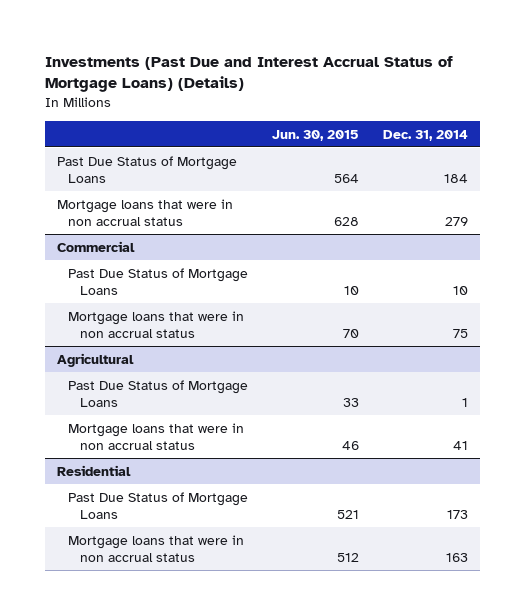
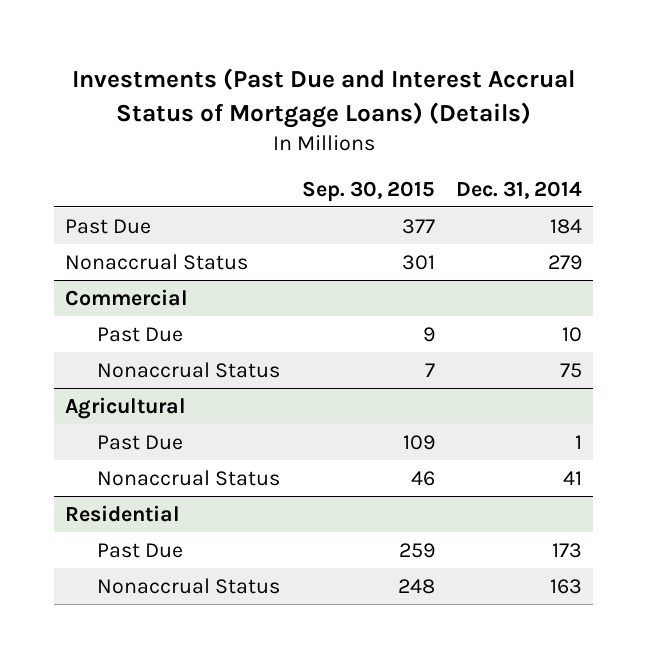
[272,129,360,141] Jun. 30, 2015 -> none
none -> [301,180,435,202] Sep. 30, 2015
[56,155,237,183] Past Due Status of Mortgage Loans -> [65,218,152,234] Past Due
[56,198,233,226] Mortgage loans that were in non accrual status -> [65,253,249,270] Nonaccrual Status
[68,267,249,295] Past Due Status of Mortgage Loans -> [96,326,183,342] Past Due
[68,310,245,338] Mortgage loans that were in non accrual status -> [96,361,280,378] Nonaccrual Status
[68,379,249,407] Past Due Status of Mortgage Loans -> [96,434,183,450] Past Due
[68,422,245,450] Mortgage loans that were in non accrual status -> [96,469,280,486] Nonaccrual Status
[68,491,249,519] Past Due Status of Mortgage Loans -> [96,542,183,558] Past Due
[68,534,245,562] Mortgage loans that were in non accrual status -> [96,577,280,594] Nonaccrual Status

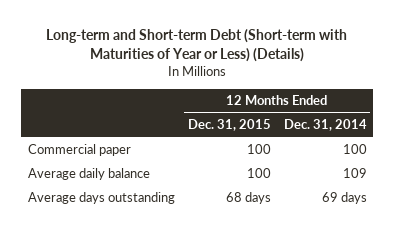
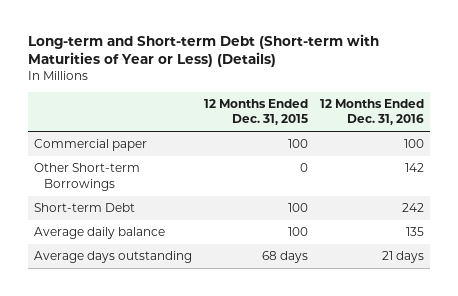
[283,119,367,132] Dec. 31, 2014 -> none
none -> [320,99,425,126] 12 Months Ended Dec. 31, 2016
none -> [33,163,140,191] Other Short-term Borrowings
none -> [33,203,135,213] Short-term Debt

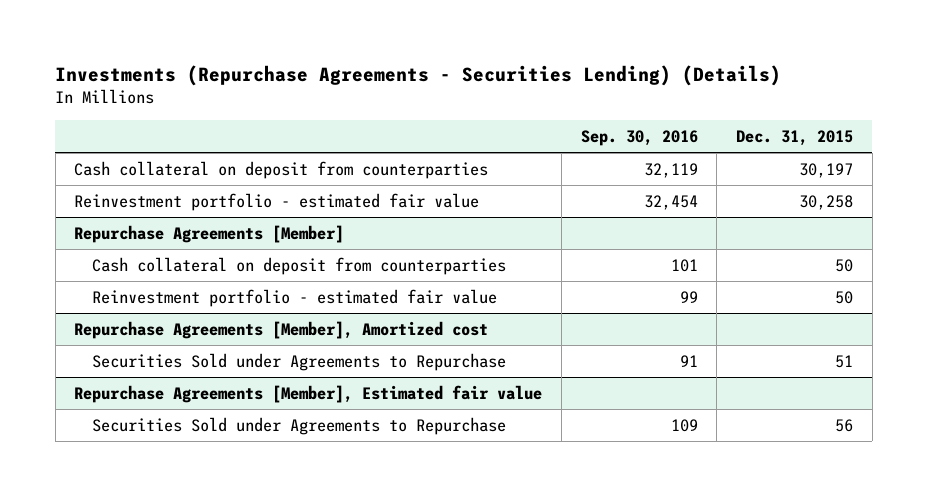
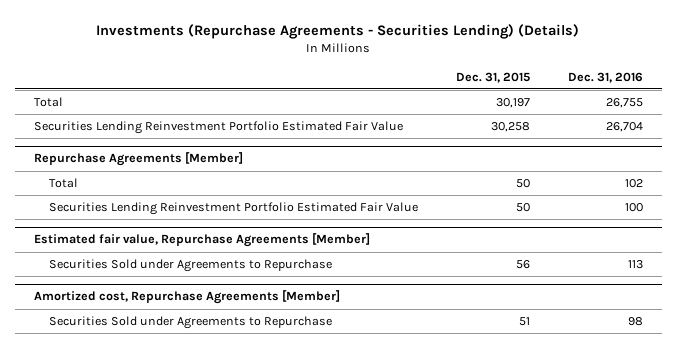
[580,129,698,146] Sep. 30, 2016 -> none
none -> [567,71,643,83] Dec. 31, 2016
[74,160,489,179] Cash collateral on deposit from counterparties -> [33,97,63,108] Total
[74,192,480,211] Reinvestment portfolio - estimated fair value -> [33,121,403,135] Securities Lending Reinvestment Portfolio Estimated Fair Value
[74,320,489,339] Repurchase Agreements [Member], Amortized cost -> none
[92,352,507,371] Securities Sold under Agreements to Repurchase -> none
[92,256,507,275] Cash collateral on deposit from counterparties -> [49,178,79,189] Total
[92,288,498,307] Reinvestment portfolio - estimated fair value -> [49,202,419,216] Securities Lending Reinvestment Portfolio Estimated Fair Value
[74,384,543,403] Repurchase Agreements [Member], Estimated fair value -> [33,233,370,248] Estimated fair value, Repurchase Agreements [Member]
none -> [33,290,340,305] Amortized cost, Repurchase Agreements [Member]
none -> [49,316,333,330] Securities Sold under Agreements to Repurchase

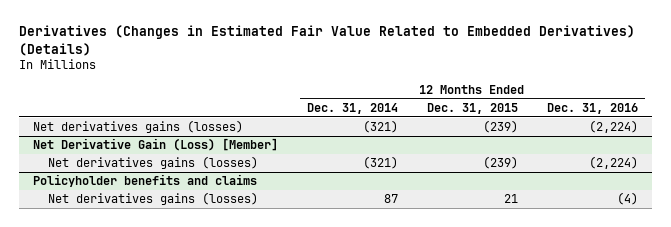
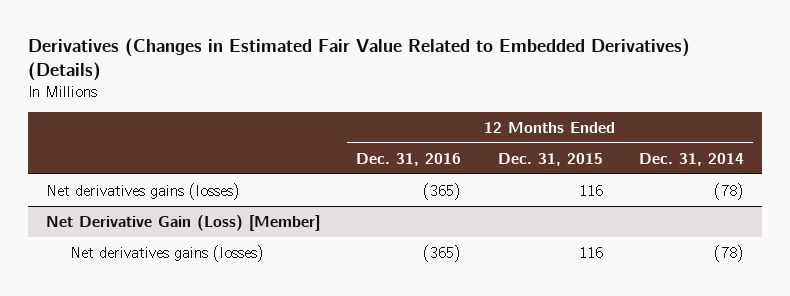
[362,120,398,134] (321) -> [714,182,745,200] (78)
[482,120,518,134] (239) -> [578,184,603,196] 116
[588,120,638,134] (2,224) -> [423,182,462,200] (365)
[33,174,258,188] Policyholder benefits and claims -> none
[48,192,259,206] Net derivatives gains (losses) -> none
[362,156,398,170] (321) -> [714,244,745,262] (78)
[482,156,518,170] (239) -> [578,246,603,258] 116
[588,156,638,170] (2,224) -> [423,244,462,262] (365)

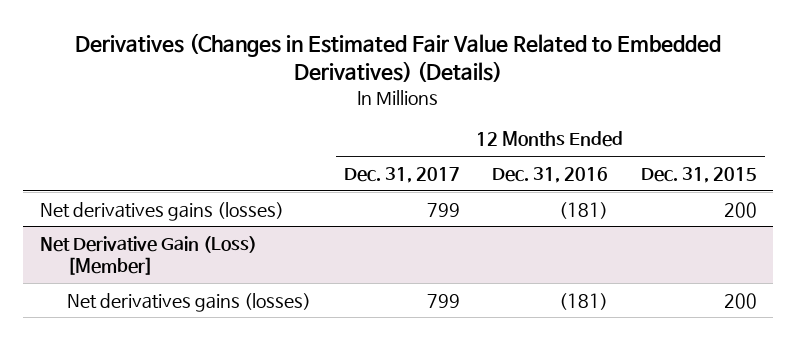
[639,152,745,166] Dec. 31, 2014 -> none
none -> [343,166,460,183] Dec. 31, 2017
[423,182,462,200] (365) -> [559,201,609,219] (181)
[578,184,603,196] 116 -> [723,201,757,218] 200
[423,244,462,262] (365) -> [559,292,609,310] (181)
[578,246,603,258] 116 -> [723,292,757,309] 200

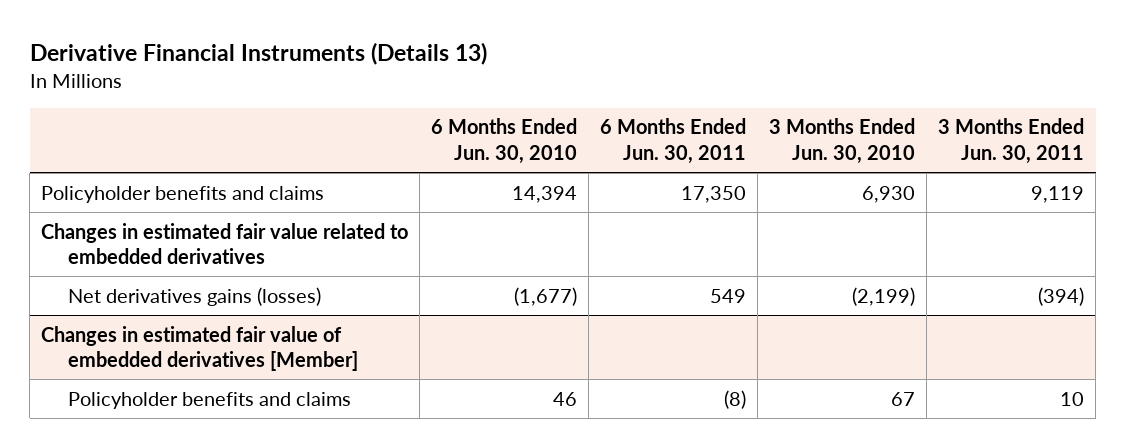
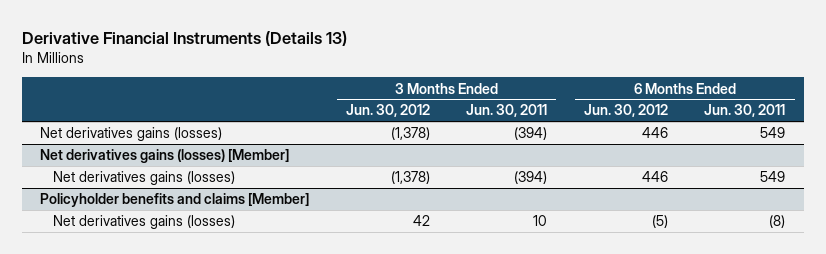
[431,118,578,164] 6 Months Ended Jun. 30, 2010 -> none
[769,118,916,164] 3 Months Ended Jun. 30, 2010 -> none
none -> [345,104,430,118] Jun. 30, 2012
none -> [583,104,668,118] Jun. 30, 2012
[41,185,325,203] Policyholder benefits and claims -> none
[41,222,409,265] Changes in estimated fair value related to embedded derivatives -> none
[41,325,358,372] Changes in estimated fair value of embedded derivatives [Member] -> none
[67,391,351,409] Policyholder benefits and claims -> none
none -> [40,149,290,164] Net derivatives gains (losses) [Member]
none -> [53,171,236,186] Net derivatives gains (losses)
none -> [40,193,310,208] Policyholder benefits and claims [Member]
none -> [53,215,236,230] Net derivatives gains (losses)

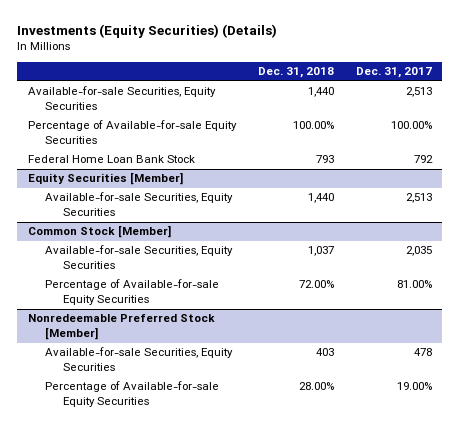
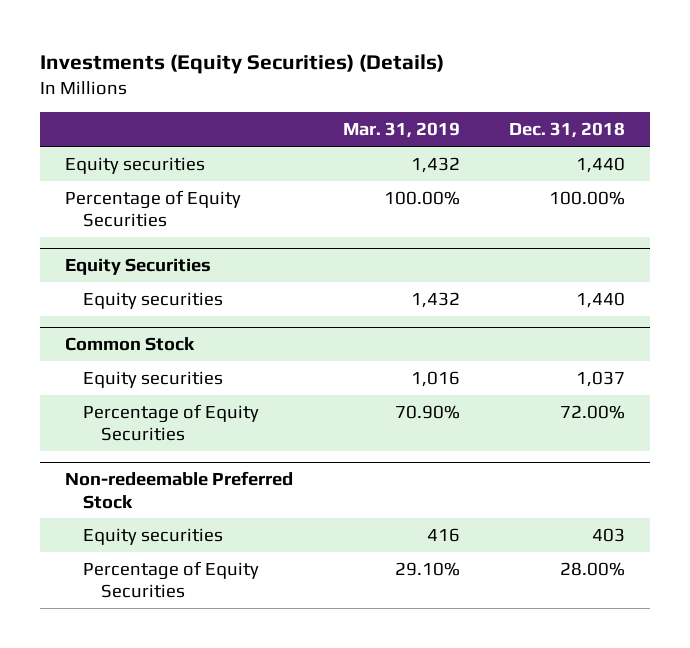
[355,67,432,79] Dec. 31, 2017 -> none
none -> [342,122,460,139] Mar. 31, 2019
[27,155,195,164] Federal Home Loan Bank Stock -> none
[27,86,216,111] Available-for-sale Securities, Equity Securities -> [65,156,206,174] Equity securities
[27,120,237,145] Percentage of Available-for-sale Equity Securities -> [65,189,242,228] Percentage of Equity Securities
[27,172,183,186] Equity Securities [Member] -> [65,258,212,276] Equity Securities
[45,192,234,217] Available-for-sale Securities, Equity Securities -> [83,291,224,309] Equity securities
[27,225,171,239] Common Stock [Member] -> [65,337,196,352] Common Stock
[45,245,234,270] Available-for-sale Securities, Equity Securities -> [83,370,224,388] Equity securities
[45,279,220,306] Percentage of Available-for-sale Equity Securities -> [83,403,260,442] Percentage of Equity Securities
[27,314,215,341] Nonredeemable Preferred Stock [Member] -> [65,471,294,509] Non-redeemable Preferred Stock
[45,347,234,372] Available-for-sale Securities, Equity Securities -> [83,527,224,545] Equity securities
[45,381,220,408] Percentage of Available-for-sale Equity Securities -> [83,560,260,599] Percentage of Equity Securities

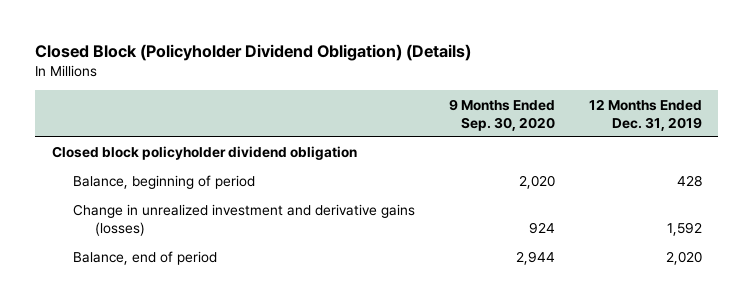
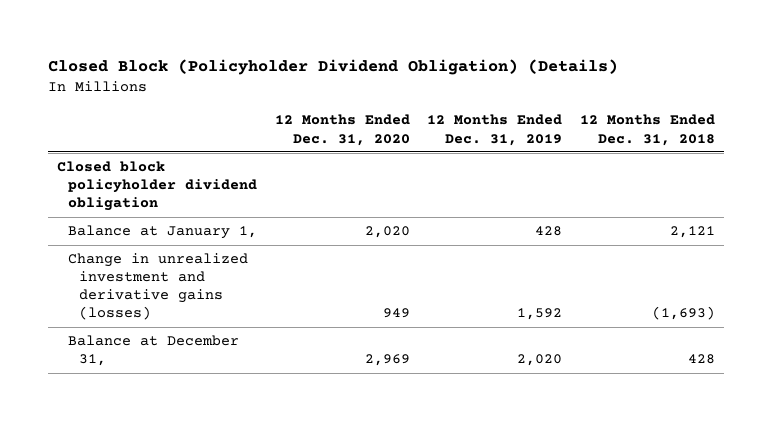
[449,98,556,131] 9 Months Ended Sep. 30, 2020 -> none
none -> [274,114,410,146] 12 Months Ended Dec. 31, 2020
none -> [580,114,716,146] 12 Months Ended Dec. 31, 2018
[73,175,256,190] Balance, beginning of period -> [67,225,257,240] Balance at January 1,
[73,251,218,266] Balance, end of period -> [67,335,239,367] Balance at December 31,

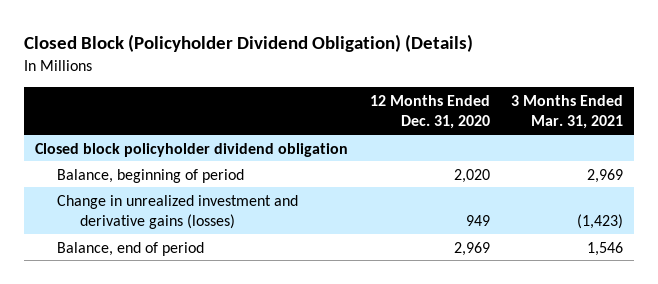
[427,114,563,146] 12 Months Ended Dec. 31, 2019 -> none
[580,114,716,146] 12 Months Ended Dec. 31, 2018 -> none
none -> [511,94,624,130] 3 Months Ended Mar. 31, 2021
[67,225,257,240] Balance at January 1, -> [57,168,245,183] Balance, beginning of period
[67,335,239,367] Balance at December 31, -> [57,241,205,256] Balance, end of period

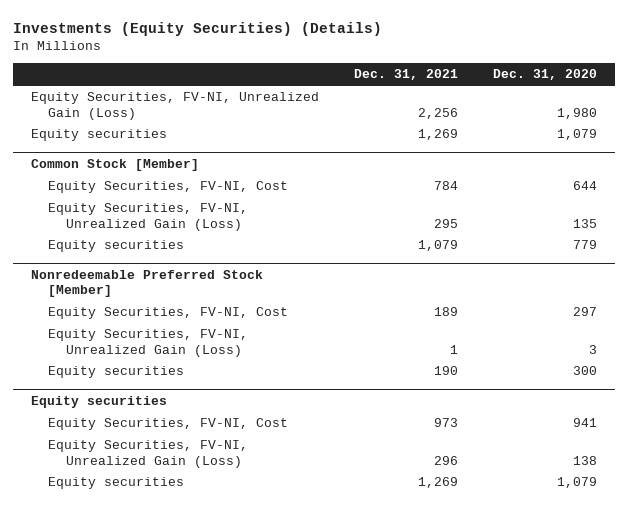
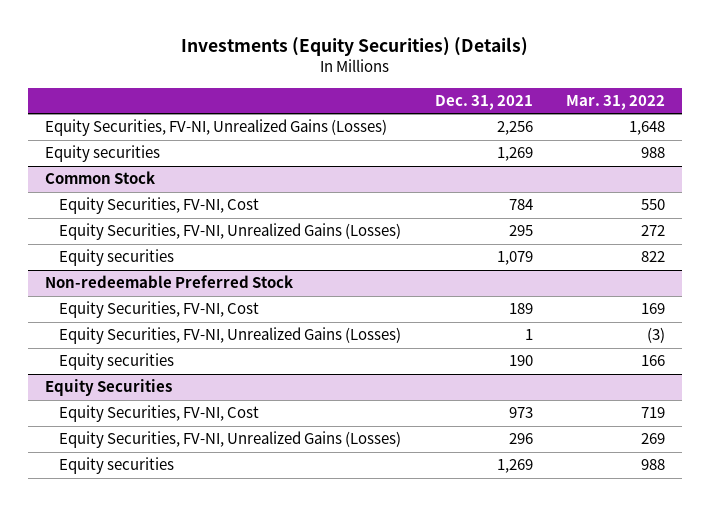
[493,69,598,81] Dec. 31, 2020 -> none
none -> [566,95,666,111] Mar. 31, 2022
[30,92,319,120] Equity Securities, FV-NI, Unrealized Gain (Loss) -> [44,119,387,137] Equity Securities, FV-NI, Unrealized Gains (Losses)
[30,158,199,171] Common Stock [Member] -> [44,171,155,185] Common Stock
[48,203,249,231] Equity Securities, FV-NI, Unrealized Gain (Loss) -> [59,223,402,241] Equity Securities, FV-NI, Unrealized Gains (Losses)
[30,269,263,298] Nonredeemable Preferred Stock [Member] -> [44,275,293,289] Non-redeemable Preferred Stock
[48,329,249,357] Equity Securities, FV-NI, Unrealized Gain (Loss) -> [59,327,402,345] Equity Securities, FV-NI, Unrealized Gains (Losses)
[30,395,167,408] Equity securities -> [44,379,172,397] Equity Securities
[48,440,249,468] Equity Securities, FV-NI, Unrealized Gain (Loss) -> [59,431,402,449] Equity Securities, FV-NI, Unrealized Gains (Losses)

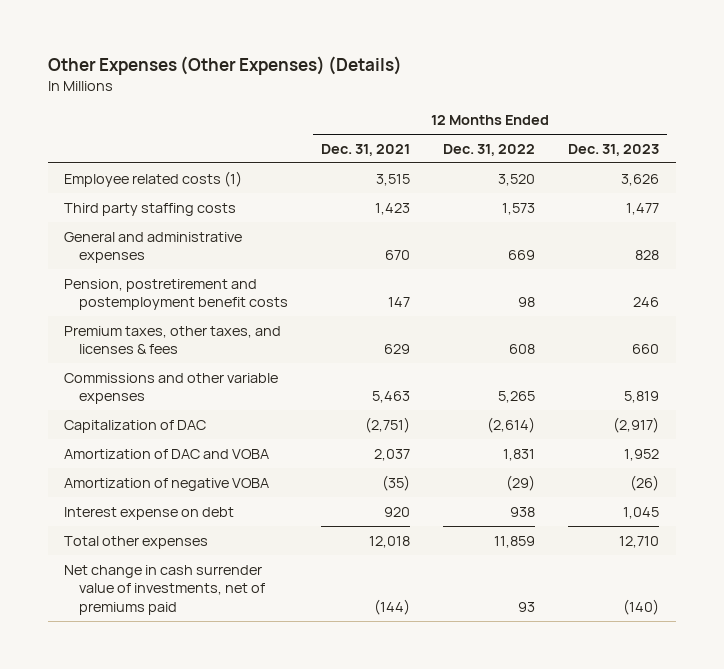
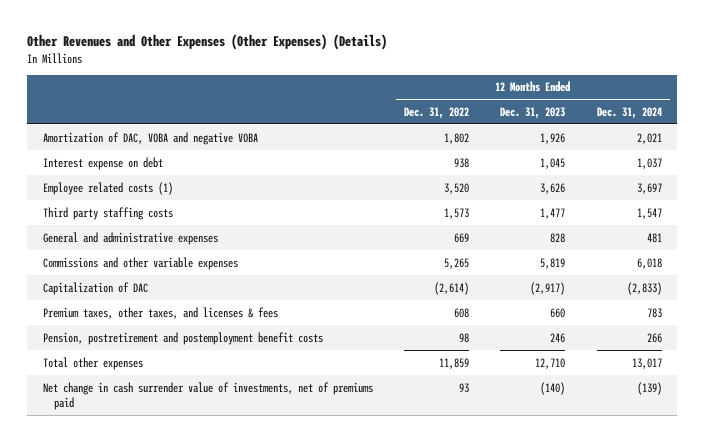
[48,55,403,75] Other Expenses (Other Expenses) (Details) -> [27,34,388,51] Other Revenues and Other Expenses (Other Expenses) (Details)
[321,143,411,156] Dec. 31, 2021 -> none
none -> [596,106,662,119] Dec. 31, 2024
none -> [42,131,258,145] Amortization of DAC, VOBA and negative VOBA
[64,506,235,520] Interest expense on debt -> [42,156,163,170] Interest expense on debt
[64,448,270,459] Amortization of DAC and VOBA -> none
[64,477,270,491] Amortization of negative VOBA -> none
[64,325,282,355] Premium taxes, other taxes, and licenses & fees -> [42,306,278,319] Premium taxes, other taxes, and licenses & fees
[64,278,289,311] Pension, postretirement and postemployment benefit costs -> [42,331,323,345] Pension, postretirement and postemployment benefit costs

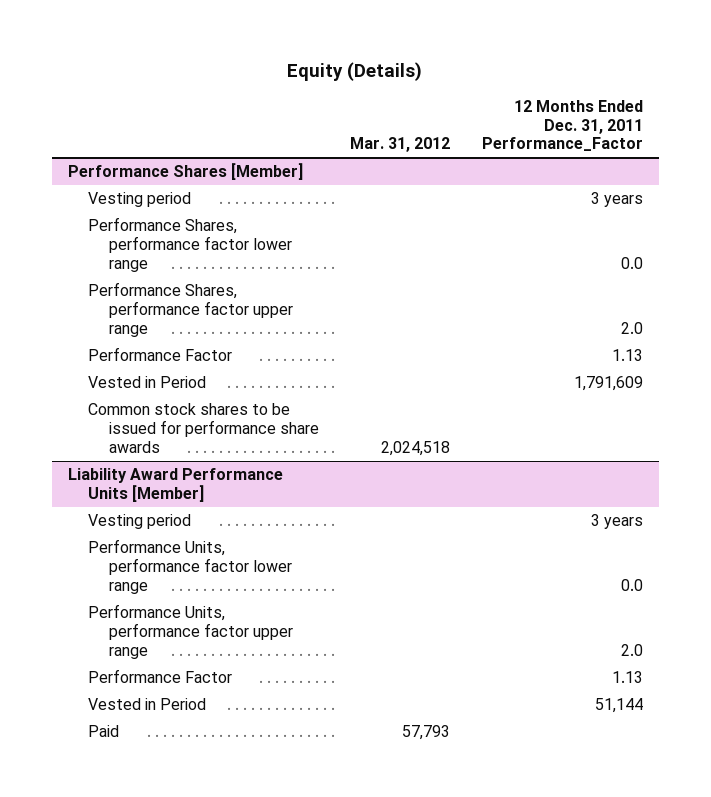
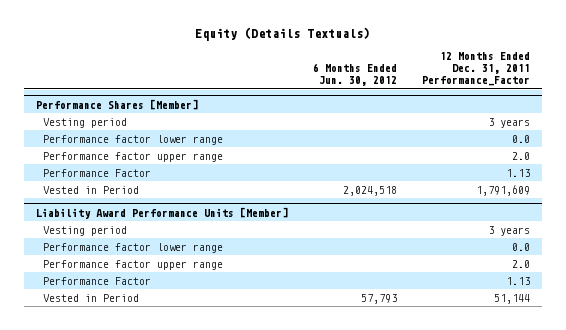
[287,61,423,81] Equity (Details) -> [195,27,371,42] Equity (Details Textuals)
[350,137,451,153] Mar. 31, 2012 -> none
none -> [313,63,398,87] 6 Months Ended Jun. 30, 2012
[88,217,292,272] Performance Shares, performance factor lower range -> [42,134,223,145] Performance factor lower range
[88,282,293,337] Performance Shares, performance factor upper range -> [42,151,223,162] Performance factor upper range
[88,403,319,453] Common stock shares to be issued for performance share awards -> none
[88,539,292,594] Performance Units, performance factor lower range -> [42,242,223,253] Performance factor lower range
[88,604,293,659] Performance Units, performance factor upper range -> [42,259,223,270] Performance factor upper range
[88,725,120,738] Paid -> none

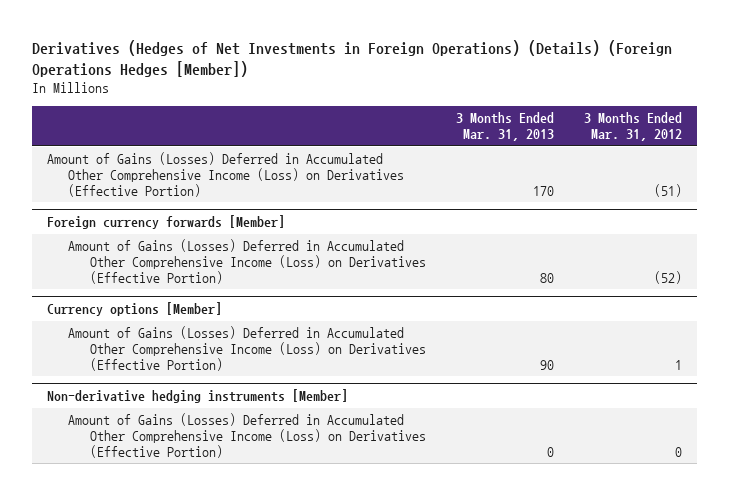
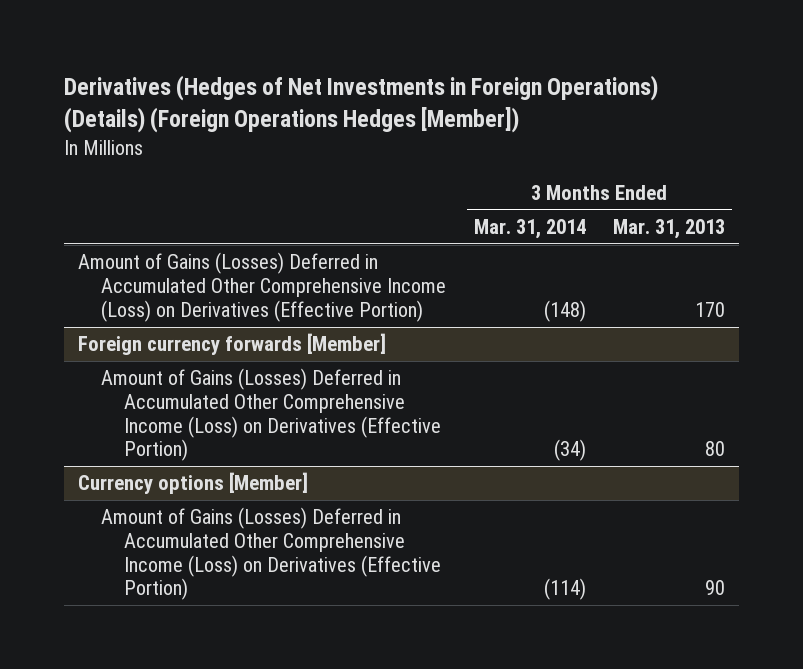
[583,112,682,141] 3 Months Ended Mar. 31, 2012 -> none
none -> [473,218,586,239] Mar. 31, 2014
[47,389,349,404] Non-derivative hedging instruments [Member] -> none
[68,413,426,458] Amount of Gains (Losses) Deferred in Accumulated Other Comprehensive Income (Loss) on Derivatives (Effective Portion) -> none

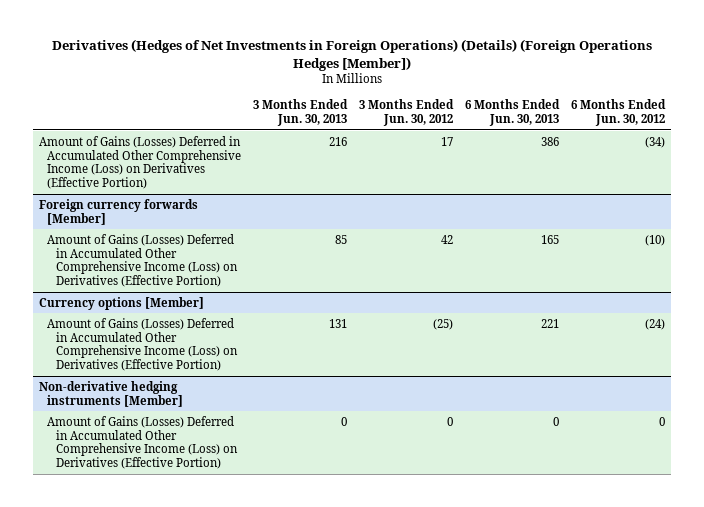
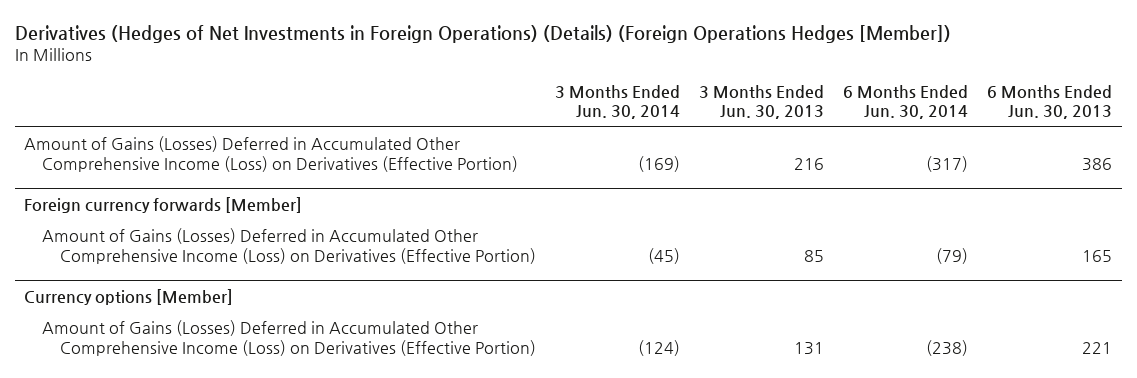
[359,99,455,127] 3 Months Ended Jun. 30, 2012 -> none
[571,99,667,127] 6 Months Ended Jun. 30, 2012 -> none
none -> [555,84,681,120] 3 Months Ended Jun. 30, 2014
none -> [843,84,969,120] 6 Months Ended Jun. 30, 2014
[38,380,184,407] Non-derivative hedging instruments [Member] -> none
[47,415,238,470] Amount of Gains (Losses) Deferred in Accumulated Other Comprehensive Income (Loss) on Derivatives (Effective Portion) -> none

